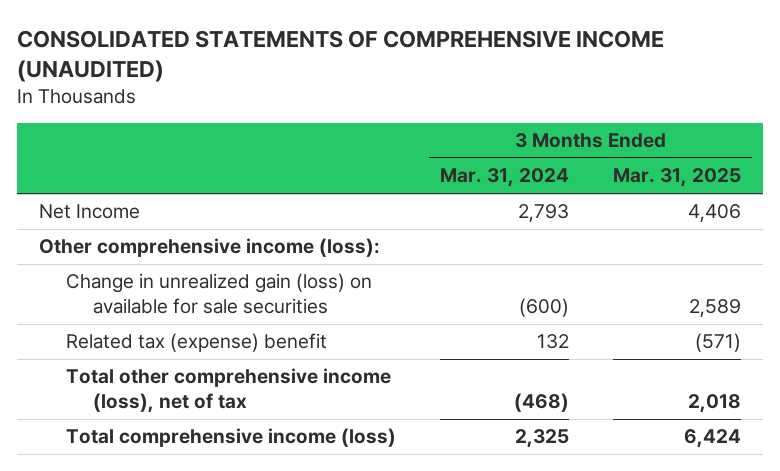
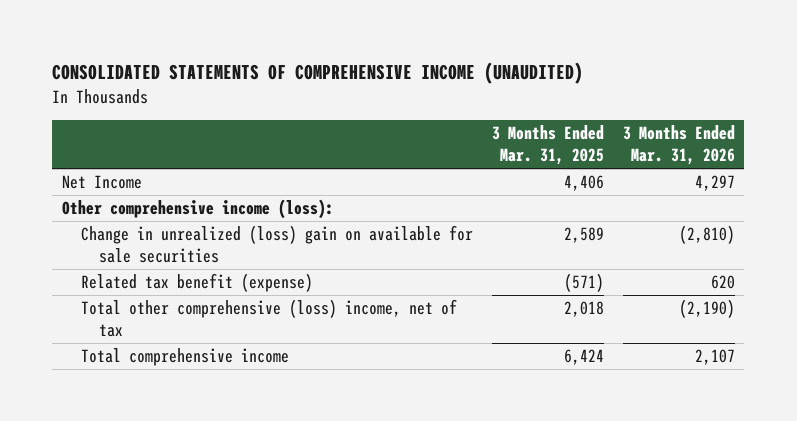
[440,168,570,188] Mar. 31, 2024 -> none
none -> [622,125,735,166] 3 Months Ended Mar. 31, 2026
[66,273,373,315] Change in unrealized gain (loss) on available for sale securities -> [80,225,473,263] Change in unrealized (loss) gain on available for sale securities
[66,333,328,353] Related tax (expense) benefit -> [80,273,313,293] Related tax benefit (expense)
[66,368,392,414] Total other comprehensive income (loss), net of tax -> [80,299,457,337] Total other comprehensive (loss) income, net of tax
[66,428,397,448] Total comprehensive income (loss) -> [80,348,289,367] Total comprehensive income

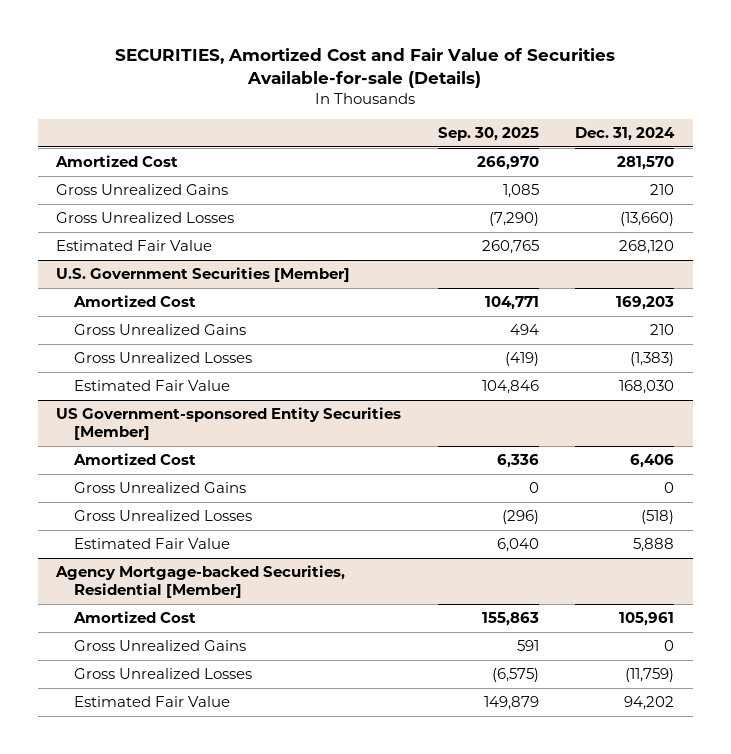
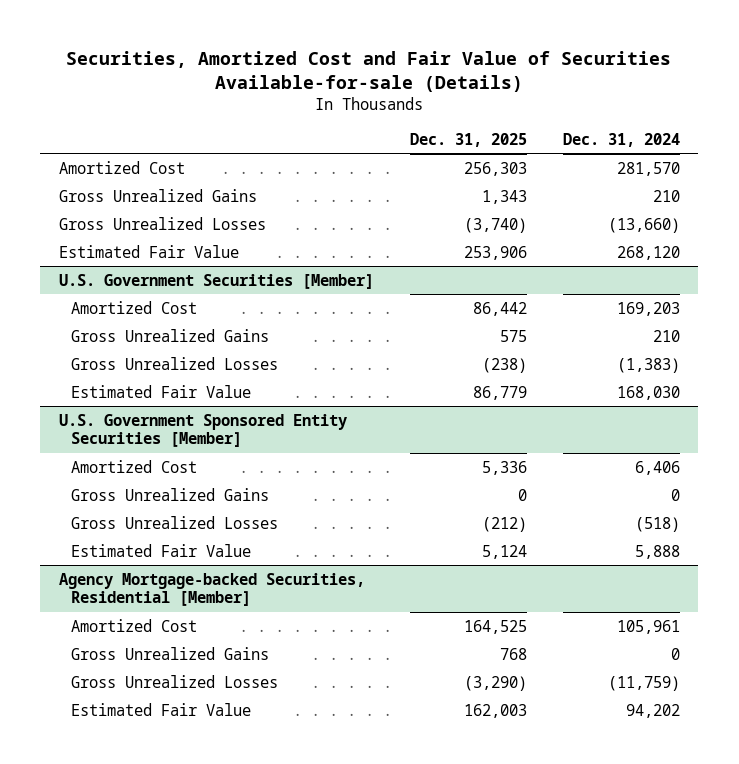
[115,48,616,89] SECURITIES, Amortized Cost and Fair Value of Securities Available-for-sale (Details) -> [66,50,672,92] Securities, Amortized Cost and Fair Value of Securities Available-for-sale (Details)
[437,126,539,141] Sep. 30, 2025 -> none
none -> [409,132,527,147] Dec. 31, 2025
[56,407,402,440] US Government-sponsored Entity Securities [Member] -> [58,413,347,448] U.S. Government Sponsored Entity Securities [Member]

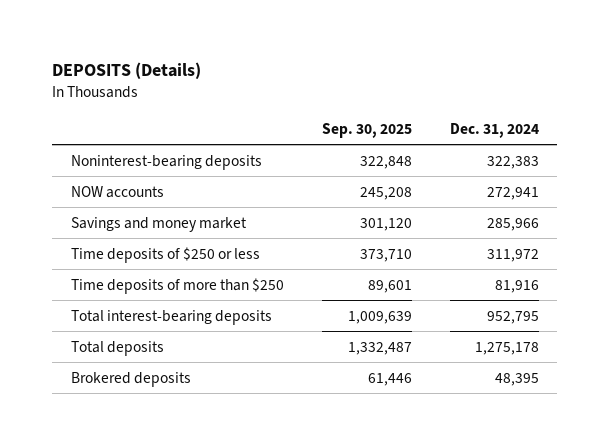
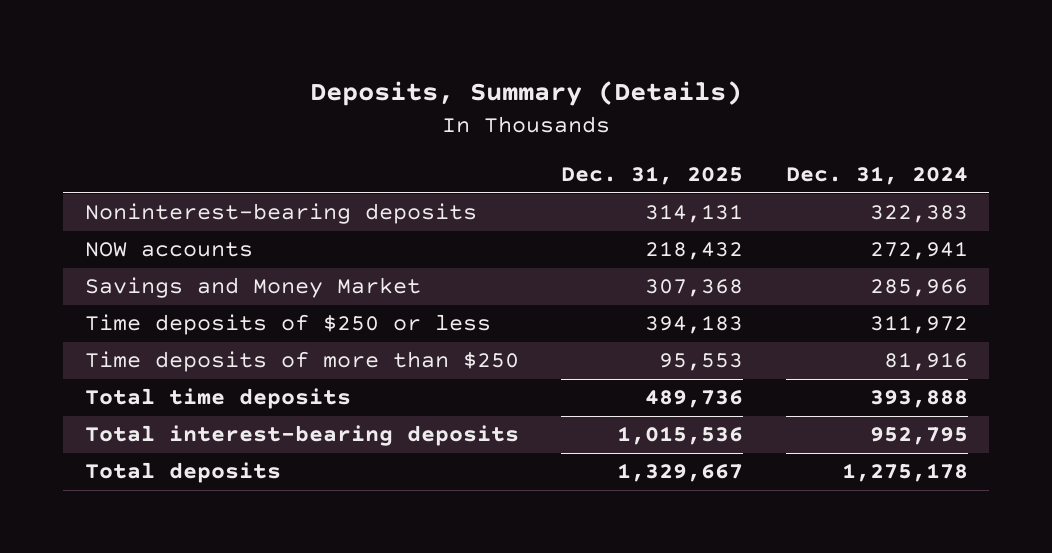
[51,62,201,80] DEPOSITS (Details) -> [310,81,743,107] Deposits, Summary (Details)
[321,122,412,138] Sep. 30, 2025 -> none
none -> [561,166,744,186] Dec. 31, 2025
[70,216,247,232] Savings and money market -> [84,277,421,299] Savings and Money Market
none -> [84,388,351,410] Total time deposits
[70,371,191,387] Brokered deposits -> none

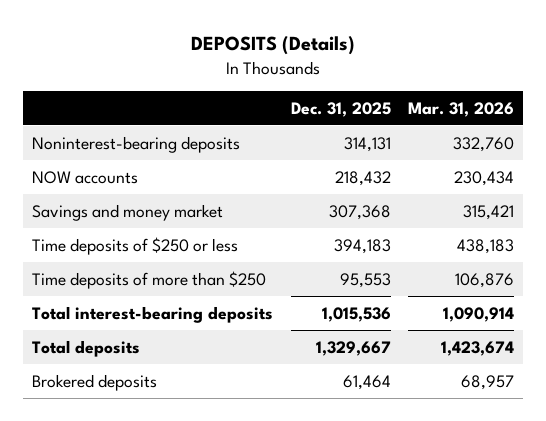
[310,81,743,107] Deposits, Summary (Details) -> [191,36,356,56] DEPOSITS (Details)
[785,166,968,186] Dec. 31, 2024 -> none
none -> [408,101,515,117] Mar. 31, 2026
[84,277,421,299] Savings and Money Market -> [31,203,223,221] Savings and money market
[84,388,351,410] Total time deposits -> none
none -> [31,373,157,391] Brokered deposits

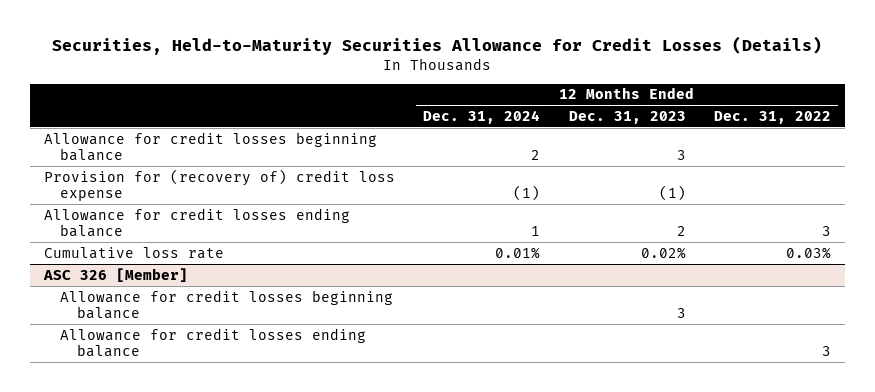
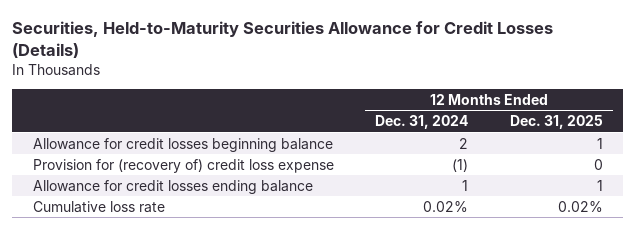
[568,110,686,124] Dec. 31, 2023 -> none
[713,110,831,124] Dec. 31, 2022 -> none
none -> [509,115,603,130] Dec. 31, 2025
[42,267,188,282] ASC 326 [Member] -> none
[60,289,394,320] Allowance for credit losses beginning balance -> none
[60,327,367,358] Allowance for credit losses ending balance -> none
[495,246,541,259] 0.01% -> [423,200,469,212] 0.02%

